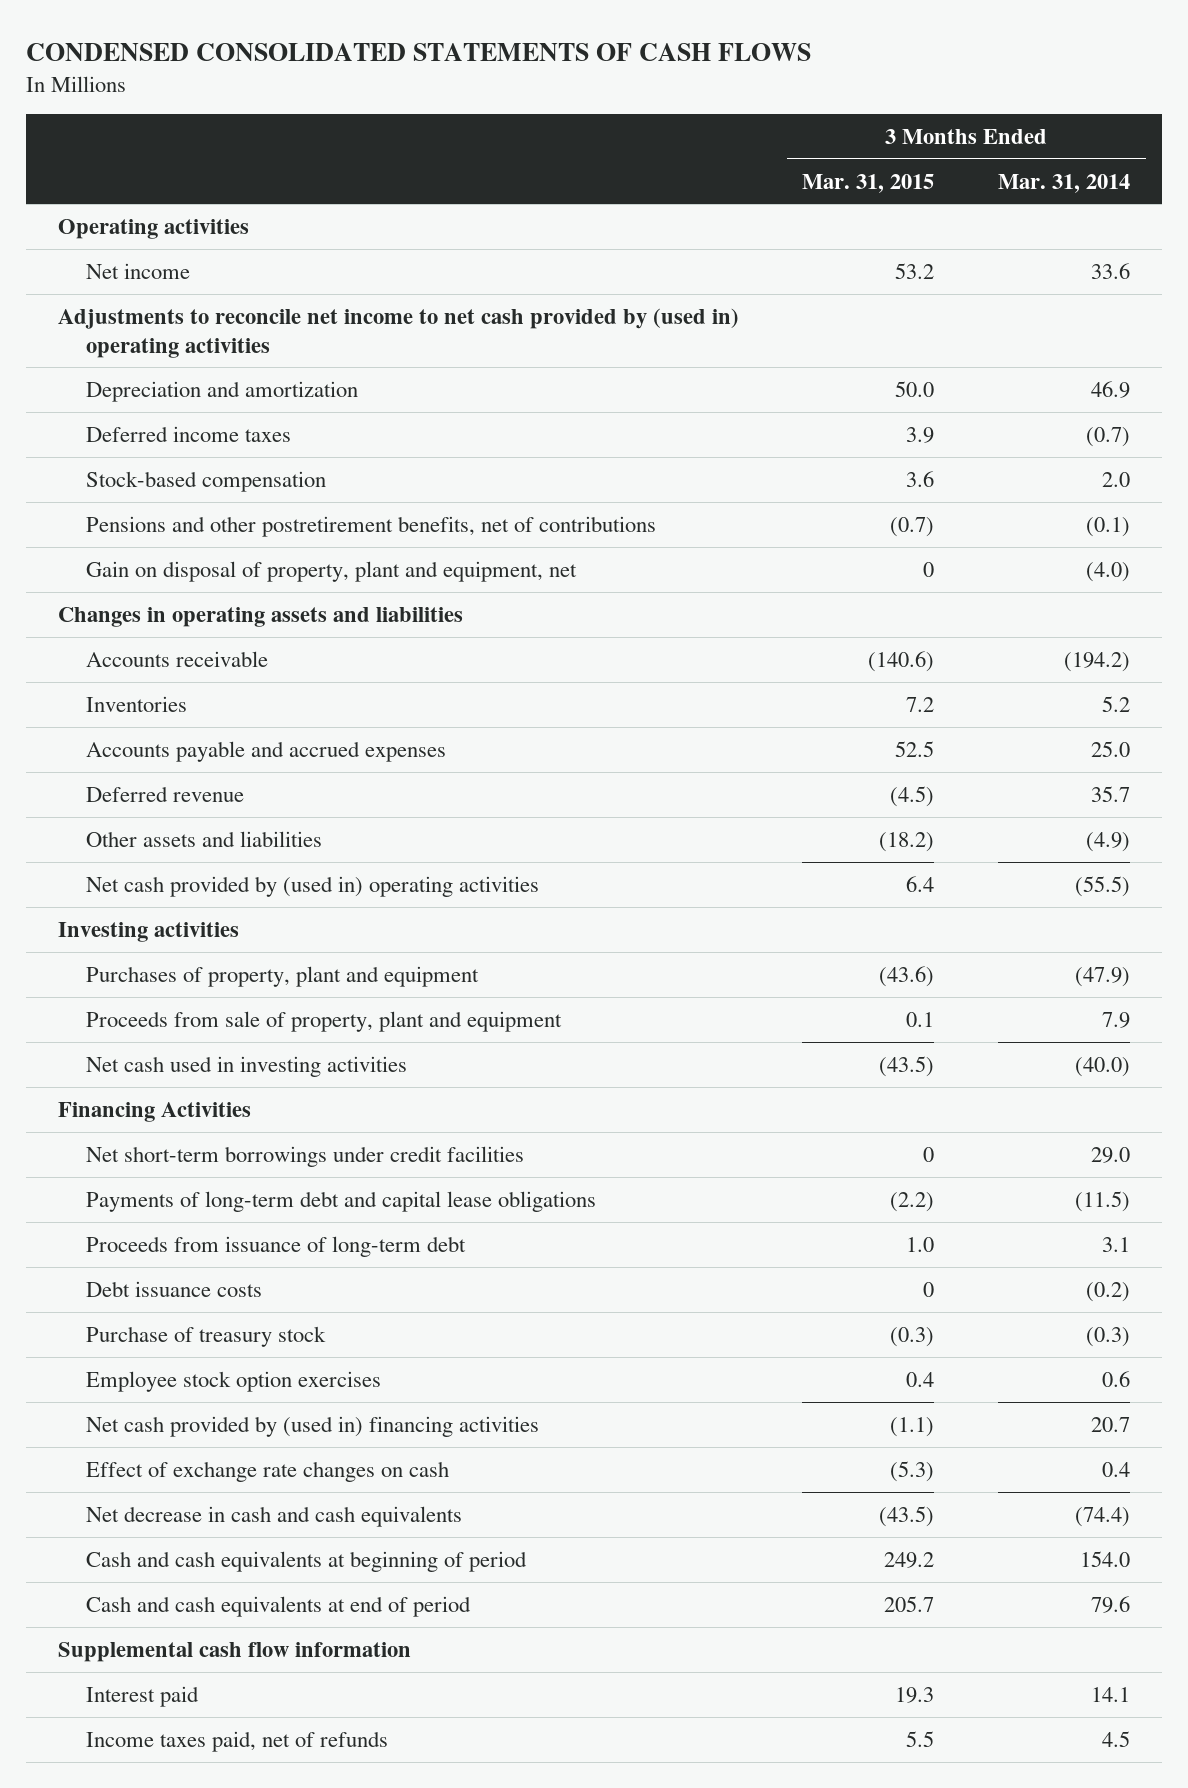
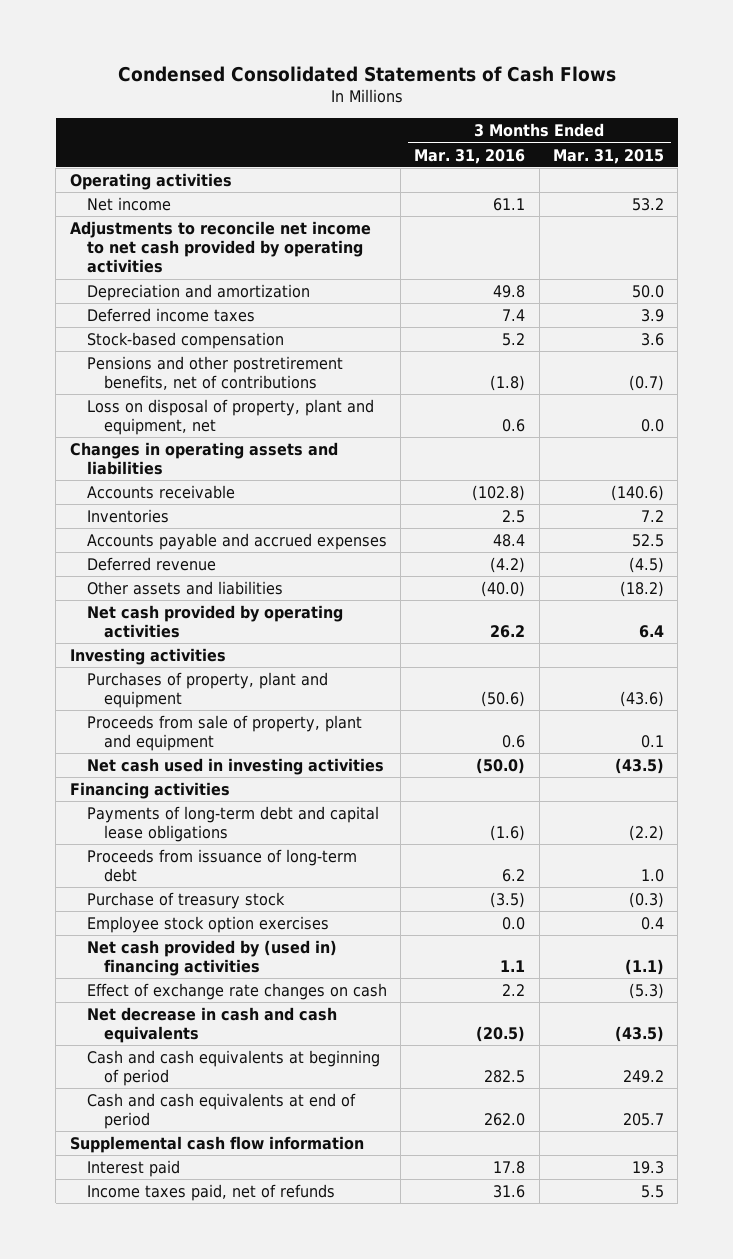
[25,43,811,62] CONDENSED CONSOLIDATED STATEMENTS OF CASH FLOWS -> [117,65,616,82] Condensed Consolidated Statements of Cash Flows
[998,173,1131,193] Mar. 31, 2014 -> none
none -> [414,148,526,164] Mar. 31, 2016
[57,307,739,358] Adjustments to reconcile net income to net cash provided by (used in) operating activities -> [69,220,371,274] Adjustments to reconcile net income to net cash provided by operating activities
[85,560,577,582] Gain on disposal of property, plant and equipment, net -> [86,398,374,436] Loss on disposal of property, plant and equipment, net
[923,561,935,577] 0 -> [640,419,664,433] 0.0
[85,875,539,897] Net cash provided by (used in) operating activities -> [86,604,343,639] Net cash provided by operating activities
[85,1145,524,1167] Net short-term borrowings under credit facilities -> none
[57,1101,251,1122] Financing Activities -> [69,781,230,799] Financing activities
[85,1280,262,1297] Debt issuance costs -> none

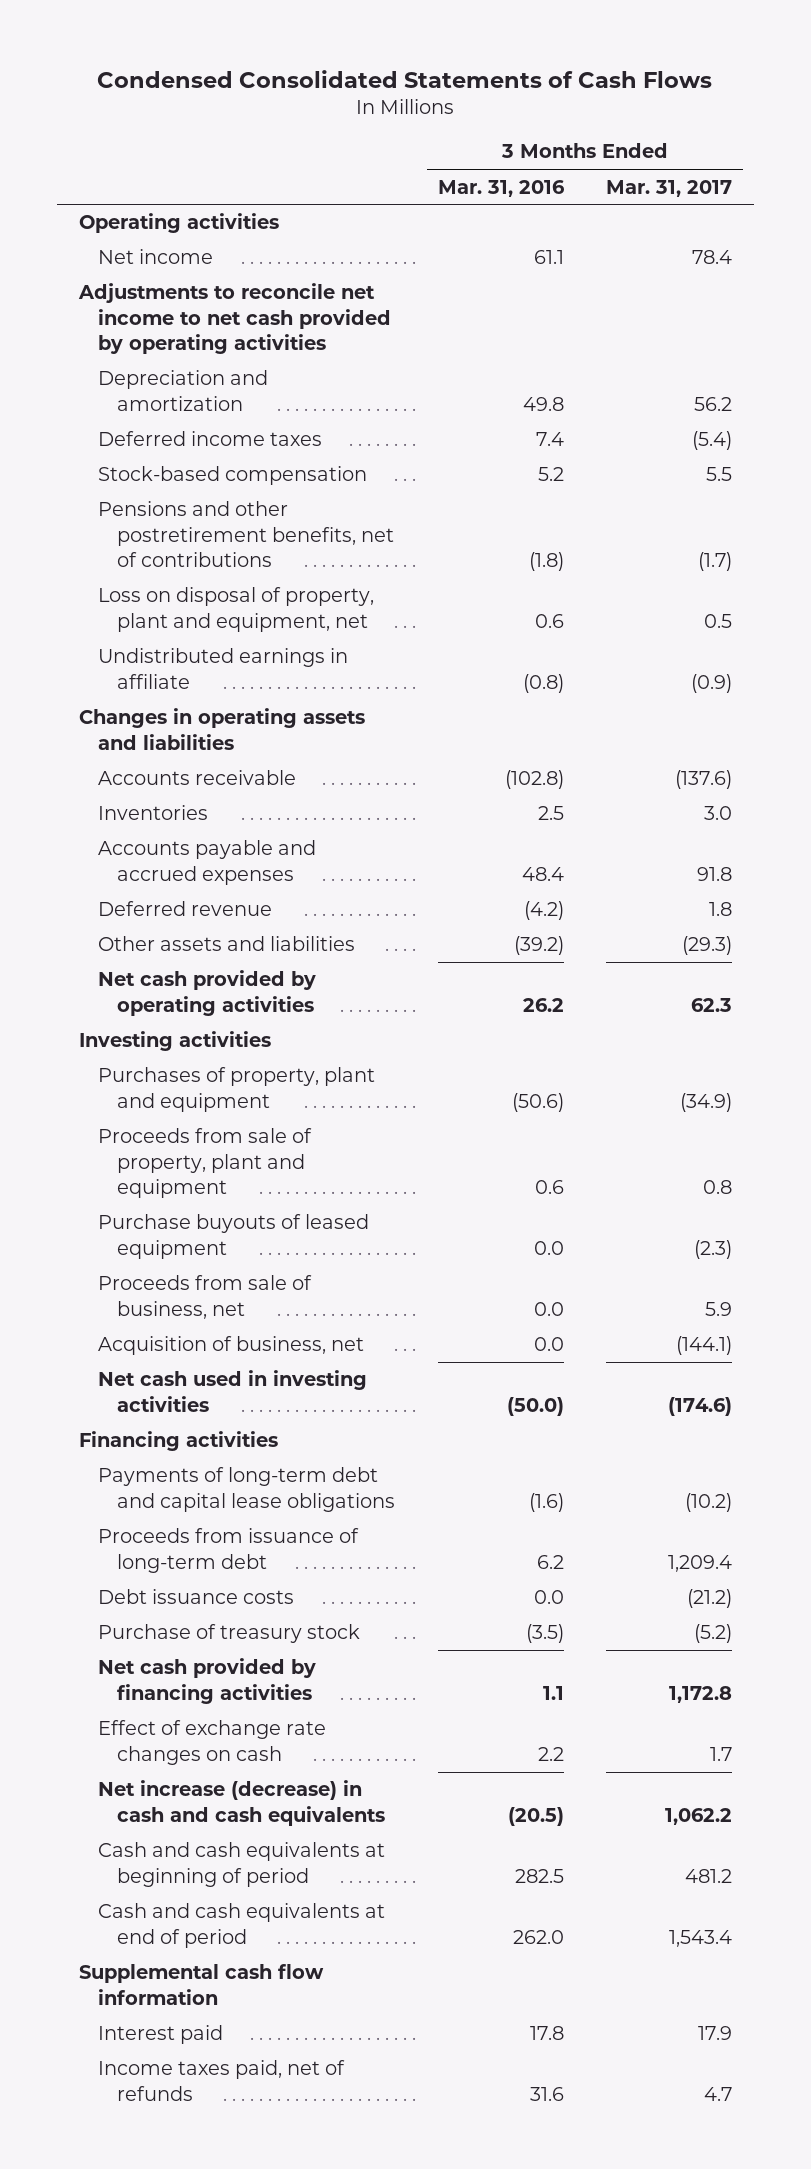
[552,148,664,164] Mar. 31, 2015 -> none
none -> [606,179,733,197] Mar. 31, 2017
none -> [97,648,348,689] Undistributed earnings in affiliate
[481,580,526,597] (40.0) -> [513,936,564,956] (39.2)
none -> [97,1214,369,1259] Purchase buyouts of leased equipment
none -> [97,1275,312,1319] Proceeds from sale of business, net
none -> [97,1336,364,1356] Acquisition of business, net
none -> [97,1589,294,1605] Debt issuance costs
[86,915,329,933] Employee stock option exercises -> none
[86,939,337,977] Net cash provided by (used in) financing activities -> [97,1658,316,1704] Net cash provided by financing activities
[86,1006,337,1044] Net decrease in cash and cash equivalents -> [97,1780,385,1826] Net increase (decrease) in cash and cash equivalents

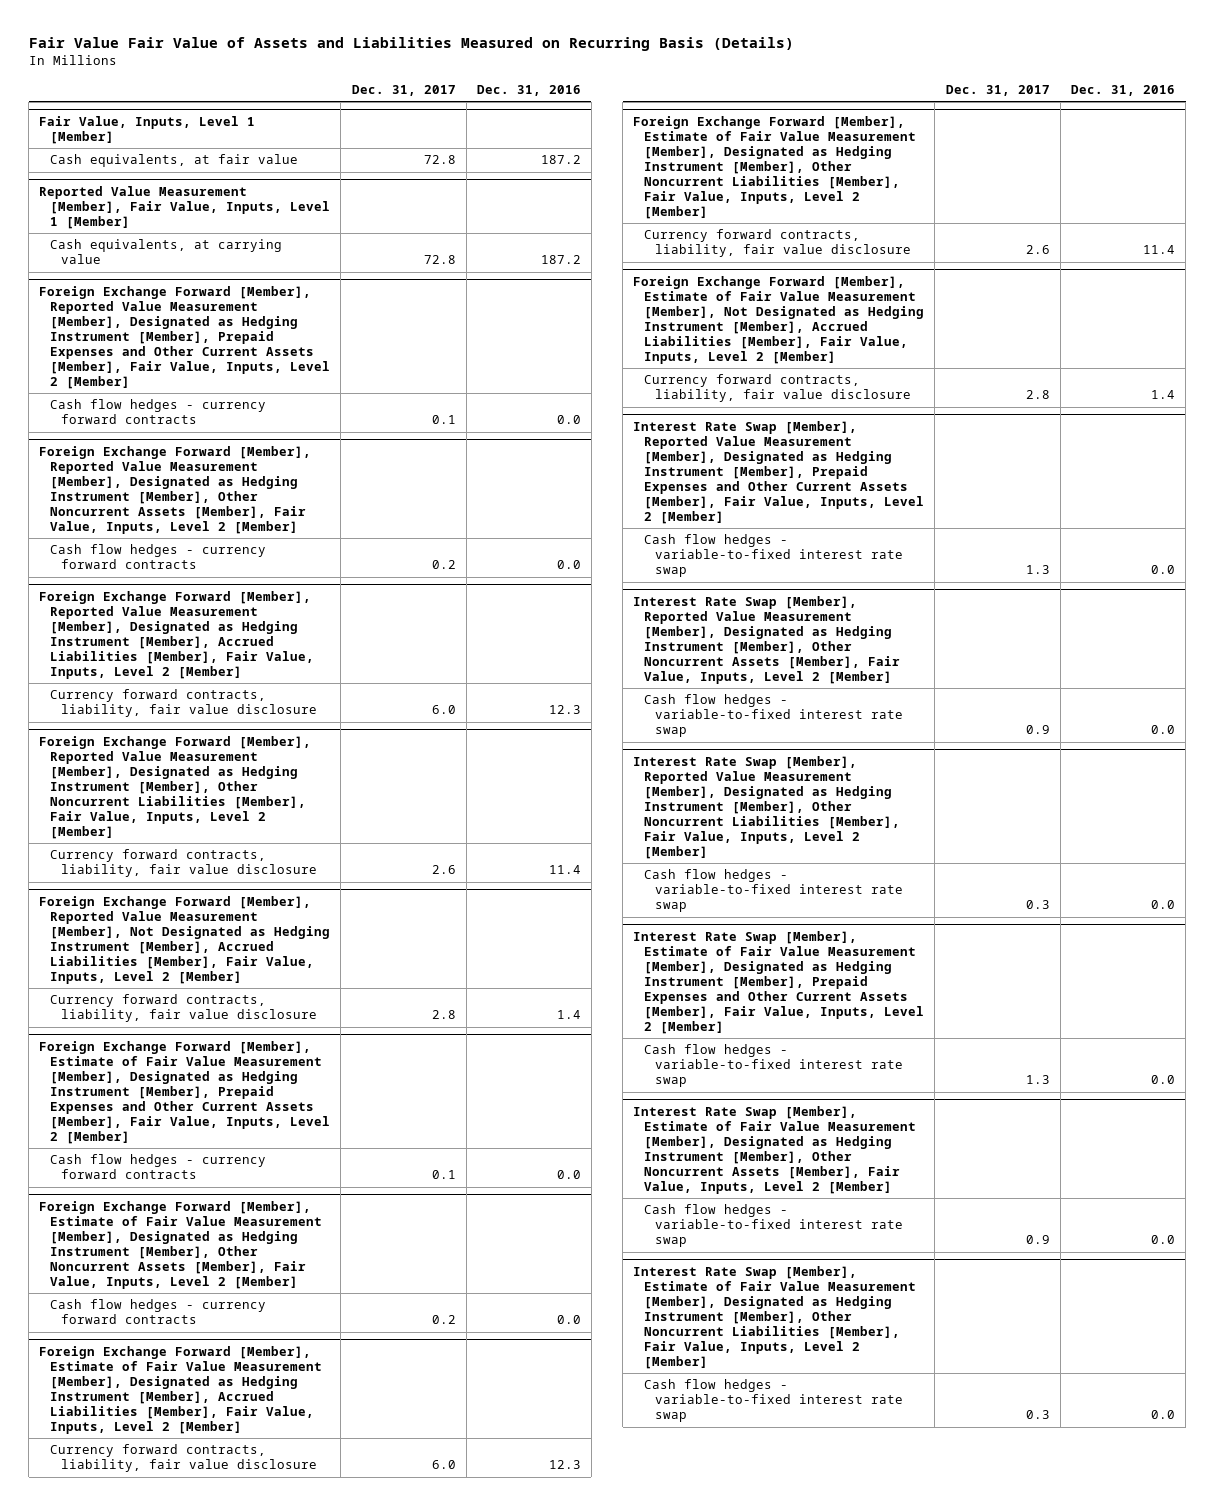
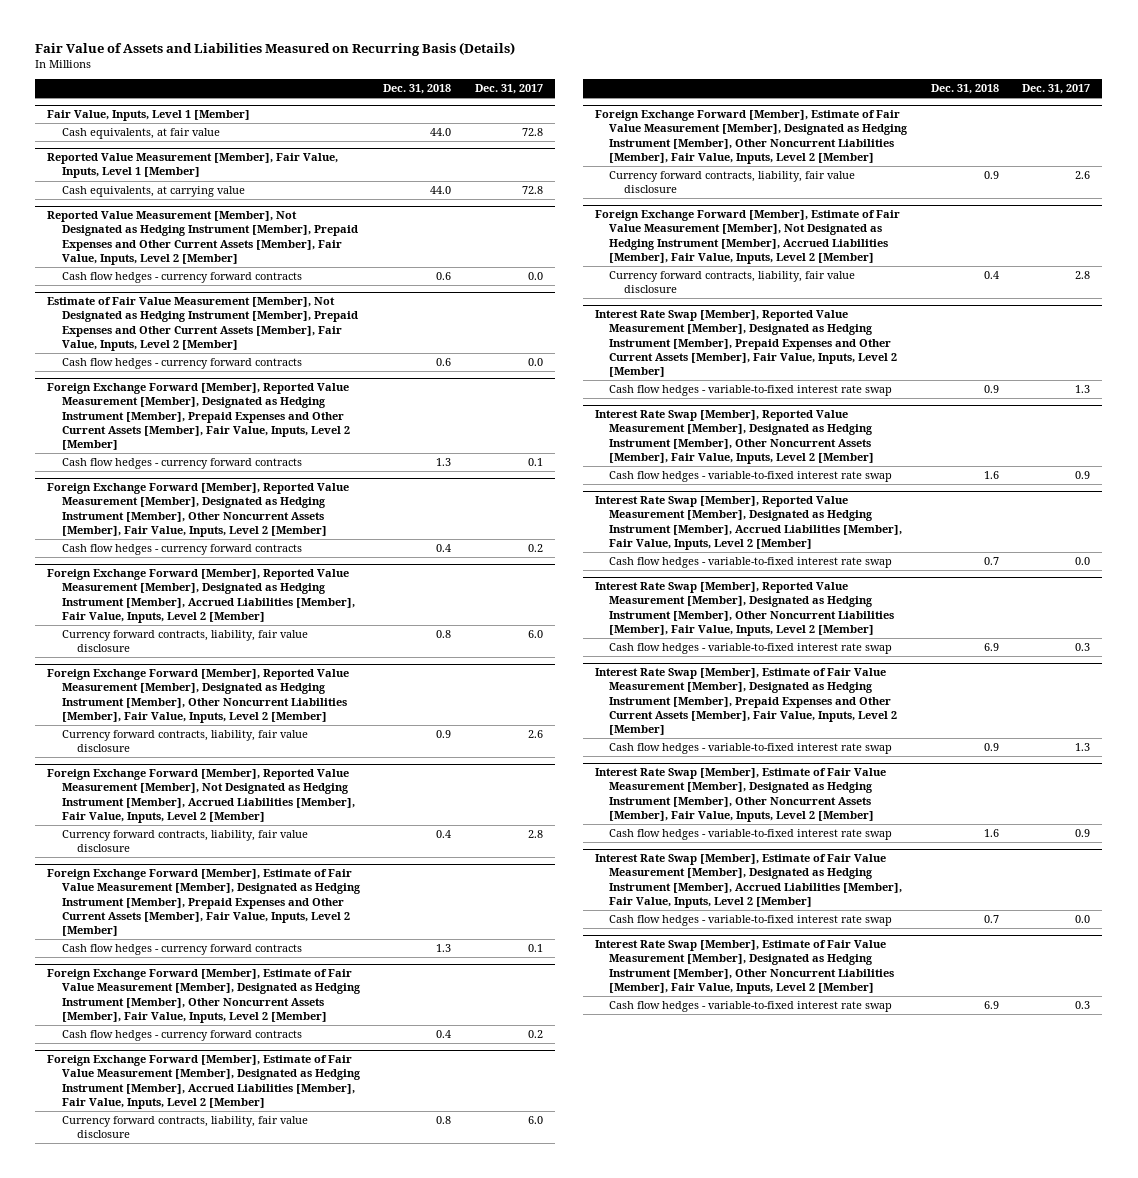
[28,37,794,52] Fair Value Fair Value of Assets and Liabilities Measured on Recurring Basis (Details) -> [35,41,516,56] Fair Value of Assets and Liabilities Measured on Recurring Basis (Details)
[476,84,581,96] Dec. 31, 2016 -> none
none -> [383,84,452,95] Dec. 31, 2018
none -> [47,211,358,266] Reported Value Measurement [Member], Not Designated as Hedging Instrument [Member], Prepaid Expenses and Other Current Assets [Member], Fair Value, Inputs, Level 2 [Member]
none -> [61,272,302,284] Cash flow hedges - currency forward contracts
none -> [47,297,358,352] Estimate of Fair Value Measurement [Member], Not Designated as Hedging Instrument [Member], Prepaid Expenses and Other Current Assets [Member], Fair Value, Inputs, Level 2 [Member]
none -> [61,358,302,370] Cash flow hedges - currency forward contracts
none -> [594,496,903,551] Interest Rate Swap [Member], Reported Value Measurement [Member], Designated as Hedging Instrument [Member], Accrued Liabilities [Member], Fair Value, Inputs, Level 2 [Member]
none -> [609,557,893,569] Cash flow hedges - variable-to-fixed interest rate swap
none -> [594,854,903,909] Interest Rate Swap [Member], Estimate of Fair Value Measurement [Member], Designated as Hedging Instrument [Member], Accrued Liabilities [Member], Fair Value, Inputs, Level 2 [Member]
none -> [609,915,893,927] Cash flow hedges - variable-to-fixed interest rate swap

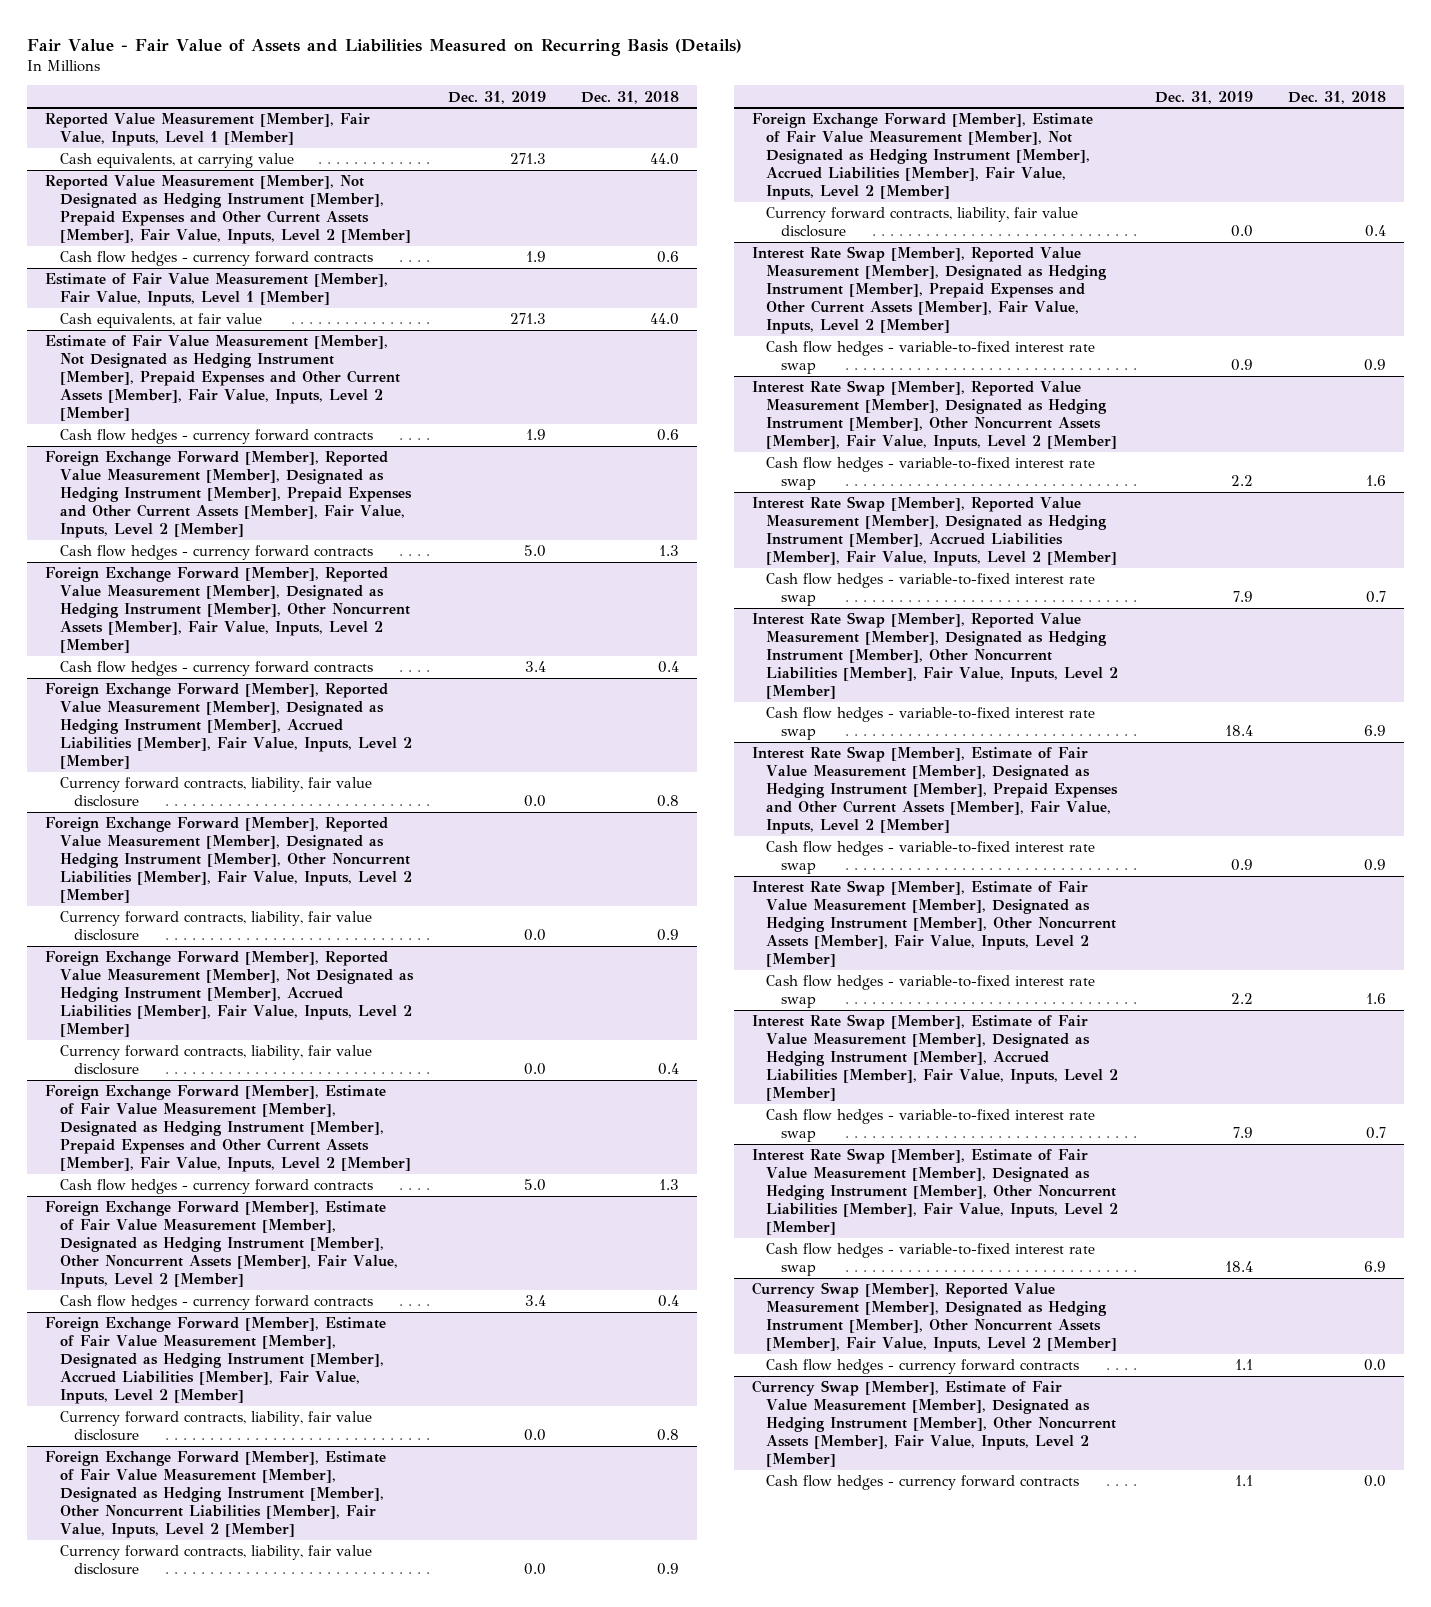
[35,41,516,56] Fair Value of Assets and Liabilities Measured on Recurring Basis (Details) -> [27,38,743,56] Fair Value - Fair Value of Assets and Liabilities Measured on Recurring Basis (Details)
[475,84,544,95] Dec. 31, 2017 -> none
none -> [447,90,546,104] Dec. 31, 2019
[47,110,251,122] Fair Value, Inputs, Level 1 [Member] -> none
[61,128,220,140] Cash equivalents, at fair value -> none
none -> [45,273,389,306] Estimate of Fair Value Measurement [Member], Fair Value, Inputs, Level 1 [Member]
none -> [59,313,262,329] Cash equivalents, at fair value
none -> [751,1282,1118,1352] Currency Swap [Member], Reported Value Measurement [Member], Designated as Hedging Instrument [Member], Other Noncurrent Assets [Member], Fair Value, Inputs, Level 2 [Member]
none -> [766,1359,1080,1375] Cash flow hedges - currency forward contracts
none -> [751,1380,1117,1467] Currency Swap [Member], Estimate of Fair Value Measurement [Member], Designated as Hedging Instrument [Member], Other Noncurrent Assets [Member], Fair Value, Inputs, Level 2 [Member]
none -> [766,1475,1080,1491] Cash flow hedges - currency forward contracts

